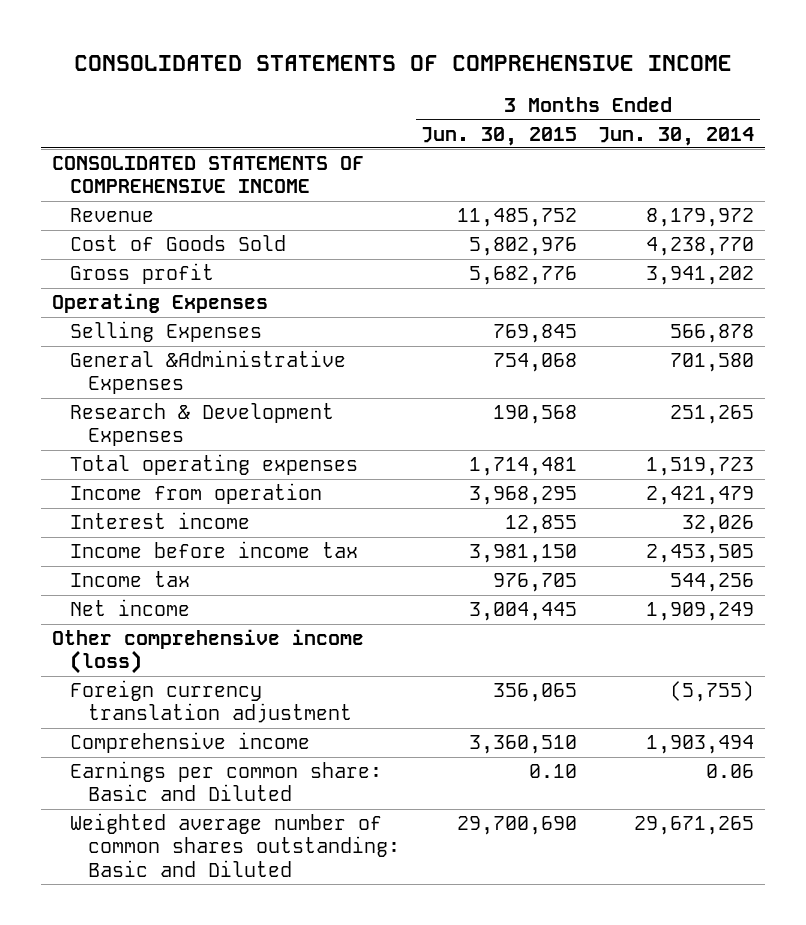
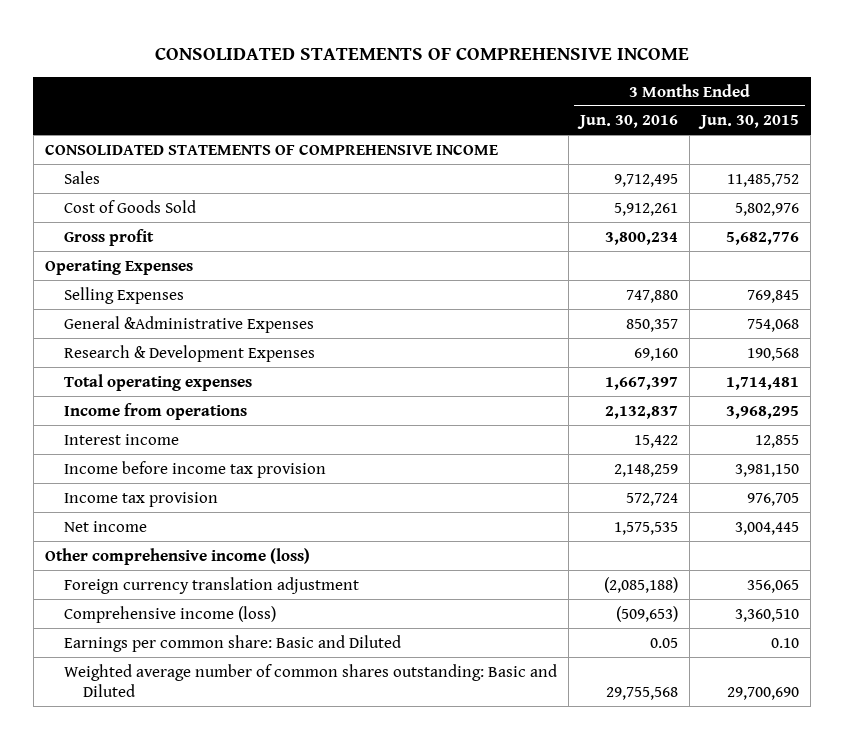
[598,126,755,146] Jun. 30, 2014 -> none
none -> [576,115,678,130] Jun. 30, 2016
[70,208,155,223] Revenue -> [63,170,100,184] Sales
[70,483,323,505] Income from operation -> [63,402,247,420] Income from operations
[70,541,359,559] Income before income tax -> [63,460,326,478] Income before income tax provision
[70,571,191,588] Income tax -> [63,491,218,507] Income tax provision
[70,732,311,754] Comprehensive income -> [63,605,276,623] Comprehensive income (loss)

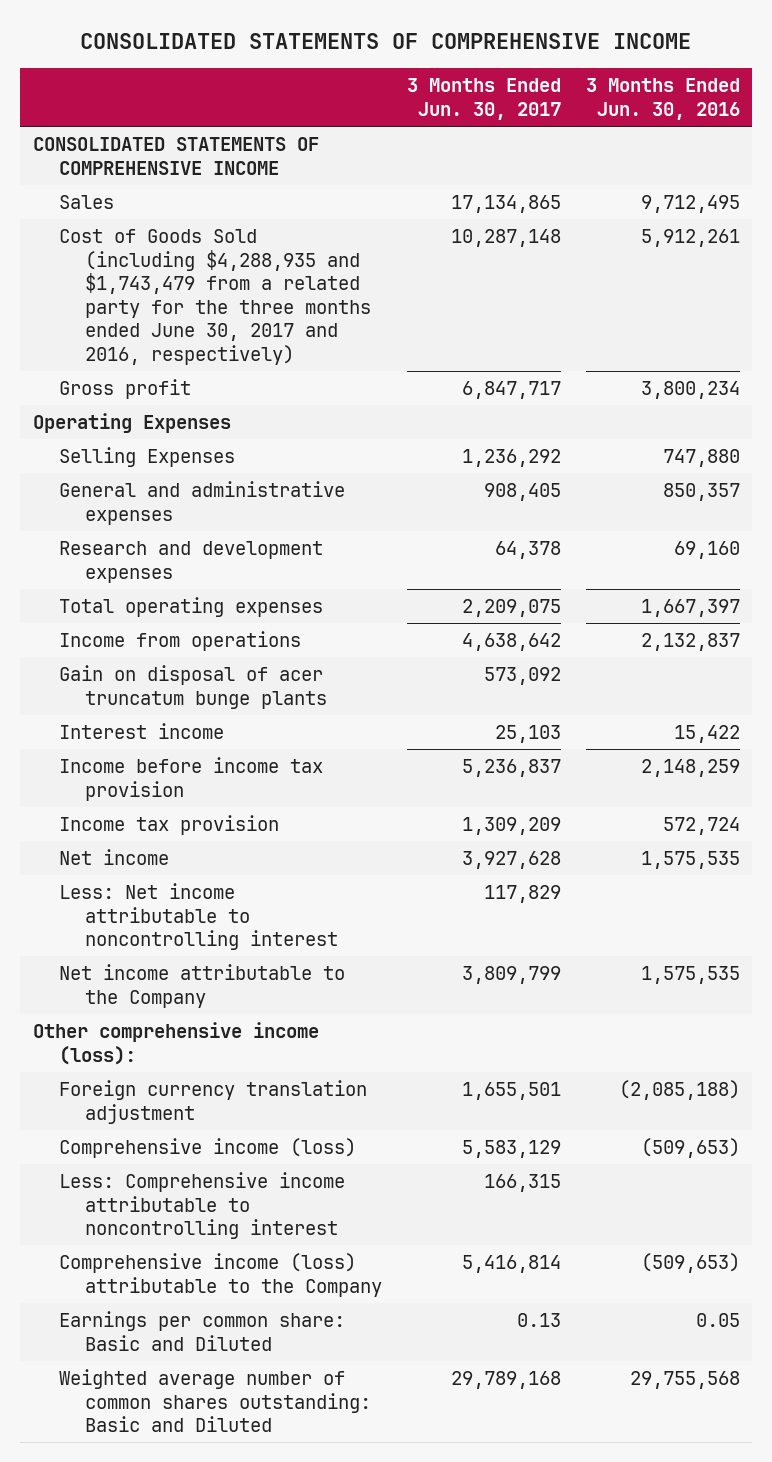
[698,115,800,130] Jun. 30, 2015 -> none
none -> [406,78,561,120] 3 Months Ended Jun. 30, 2017
[63,199,196,213] Cost of Goods Sold -> [58,229,371,365] Cost of Goods Sold (including $4,288,935 and $1,743,479 from a related party for the three months ended June 30, 2017 and 2016, respectively)
[63,315,314,333] General &Administrative Expenses -> [58,481,345,525] General and administrative expenses
[63,344,315,362] Research & Development Expenses -> [58,541,323,583] Research and development expenses
none -> [58,665,327,709] Gain on disposal of acer truncatum bunge plants
none -> [58,883,338,951] Less: Net income attributable to noncontrolling interest
none -> [58,964,345,1008] Net income attributable to the Company
[44,547,310,565] Other comprehensive income (loss) -> [32,1022,319,1065] Other comprehensive income (loss):
none -> [58,1172,345,1240] Less: Comprehensive income attributable to noncontrolling interest
none -> [58,1253,382,1297] Comprehensive income (loss) attributable to the Company

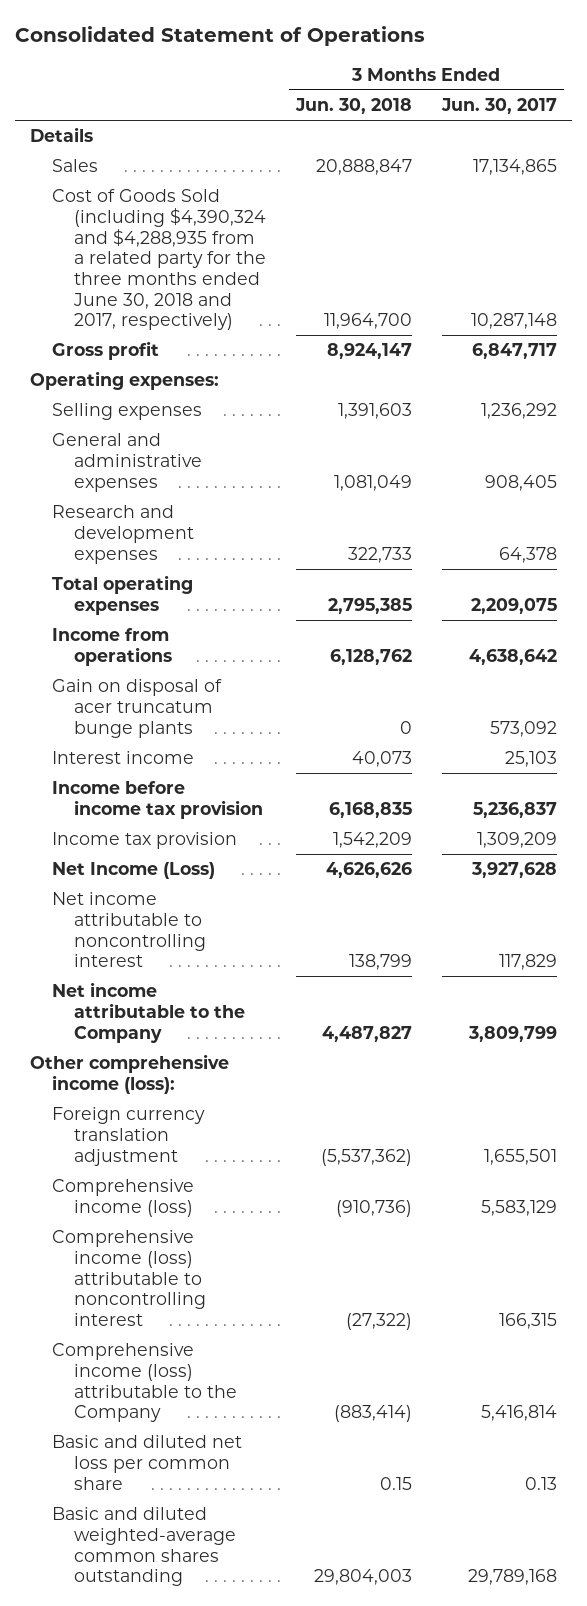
[80,33,692,50] CONSOLIDATED STATEMENTS OF COMPREHENSIVE INCOME -> [15,26,426,47] Consolidated Statement of Operations
[585,78,740,120] 3 Months Ended Jun. 30, 2016 -> none
none -> [295,98,413,115] Jun. 30, 2018
[32,137,319,175] CONSOLIDATED STATEMENTS OF COMPREHENSIVE INCOME -> none
none -> [30,127,94,143] Details
[58,229,371,365] Cost of Goods Sold (including $4,288,935 and $1,743,479 from a related party for the three months ended June 30, 2017 and 2016, respectively) -> [52,189,267,331] Cost of Goods Sold (including $4,390,324 and $4,288,935 from a related party for the three months ended June 30, 2018 and 2017, respectively)
[32,413,231,434] Operating Expenses -> [30,371,220,391] Operating expenses:
[58,447,235,468] Selling Expenses -> [52,403,203,421] Selling expenses
[58,849,169,866] Net income -> [52,862,216,880] Net Income (Loss)
[58,883,338,951] Less: Net income attributable to noncontrolling interest -> [52,892,207,968] Net income attributable to noncontrolling interest
[58,1172,345,1240] Less: Comprehensive income attributable to noncontrolling interest -> [52,1230,207,1326] Comprehensive income (loss) attributable to noncontrolling interest
[58,1311,345,1351] Earnings per common share: Basic and Diluted -> [52,1435,243,1490] Basic and diluted net loss per common share
[58,1369,371,1433] Weighted average number of common shares outstanding: Basic and Diluted -> [52,1507,237,1587] Basic and diluted weighted-average common shares outstanding

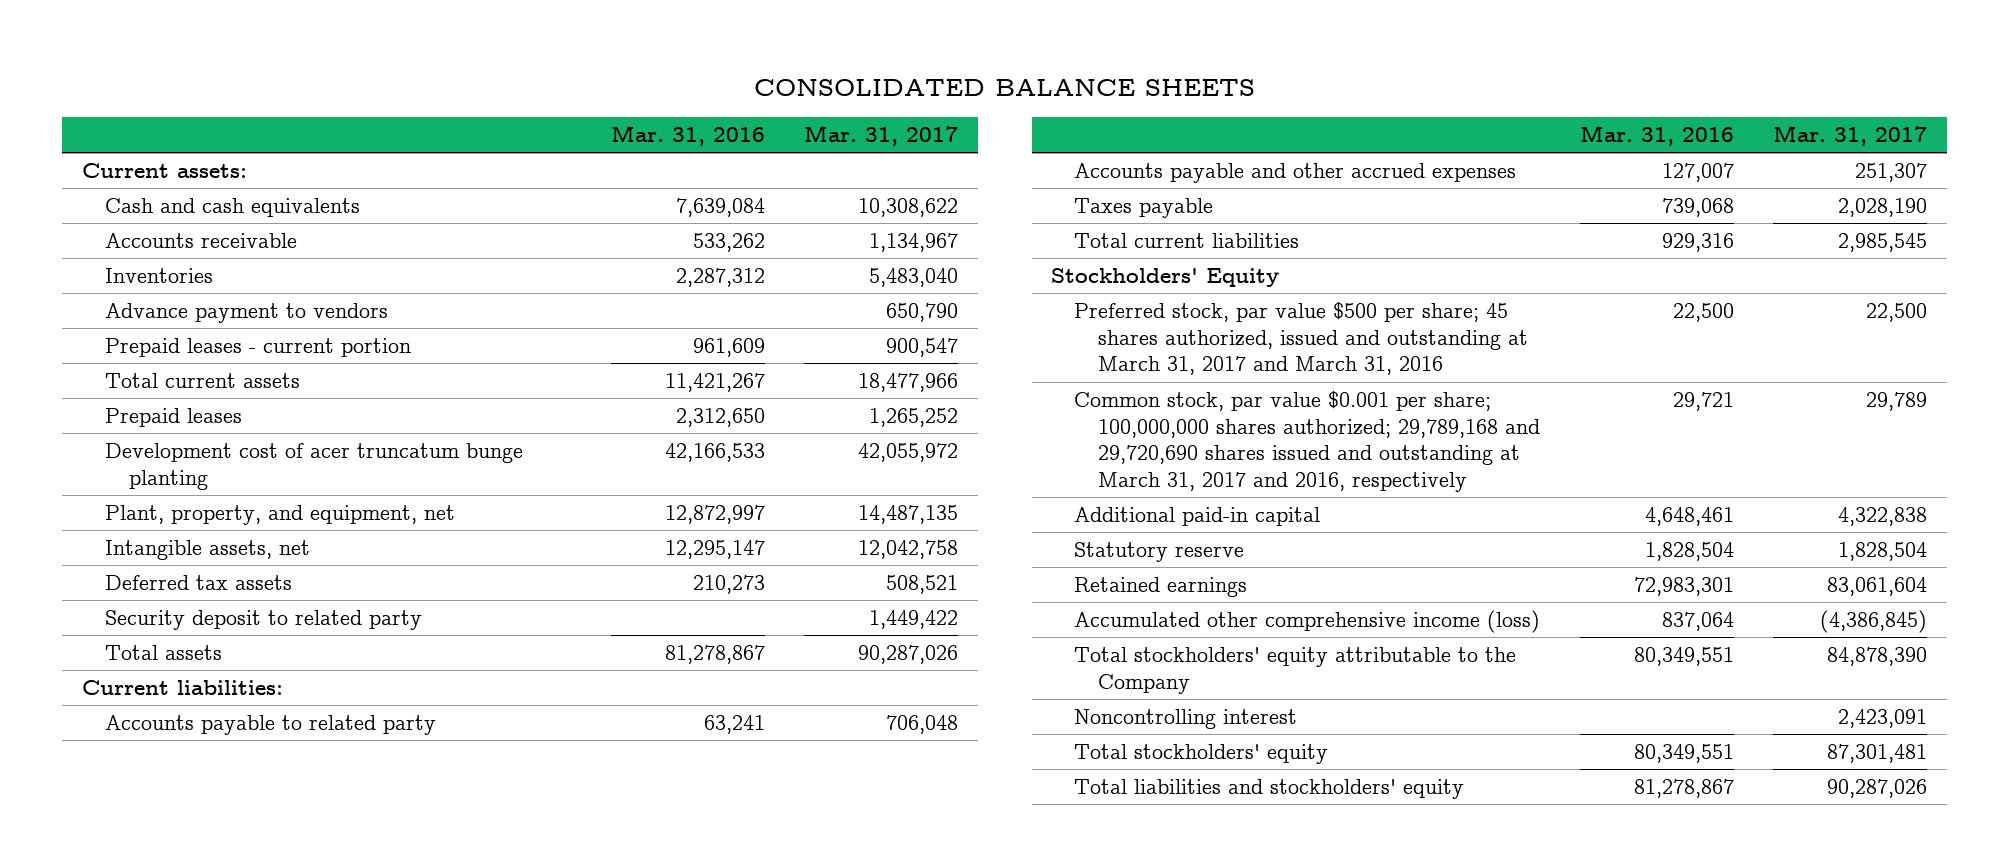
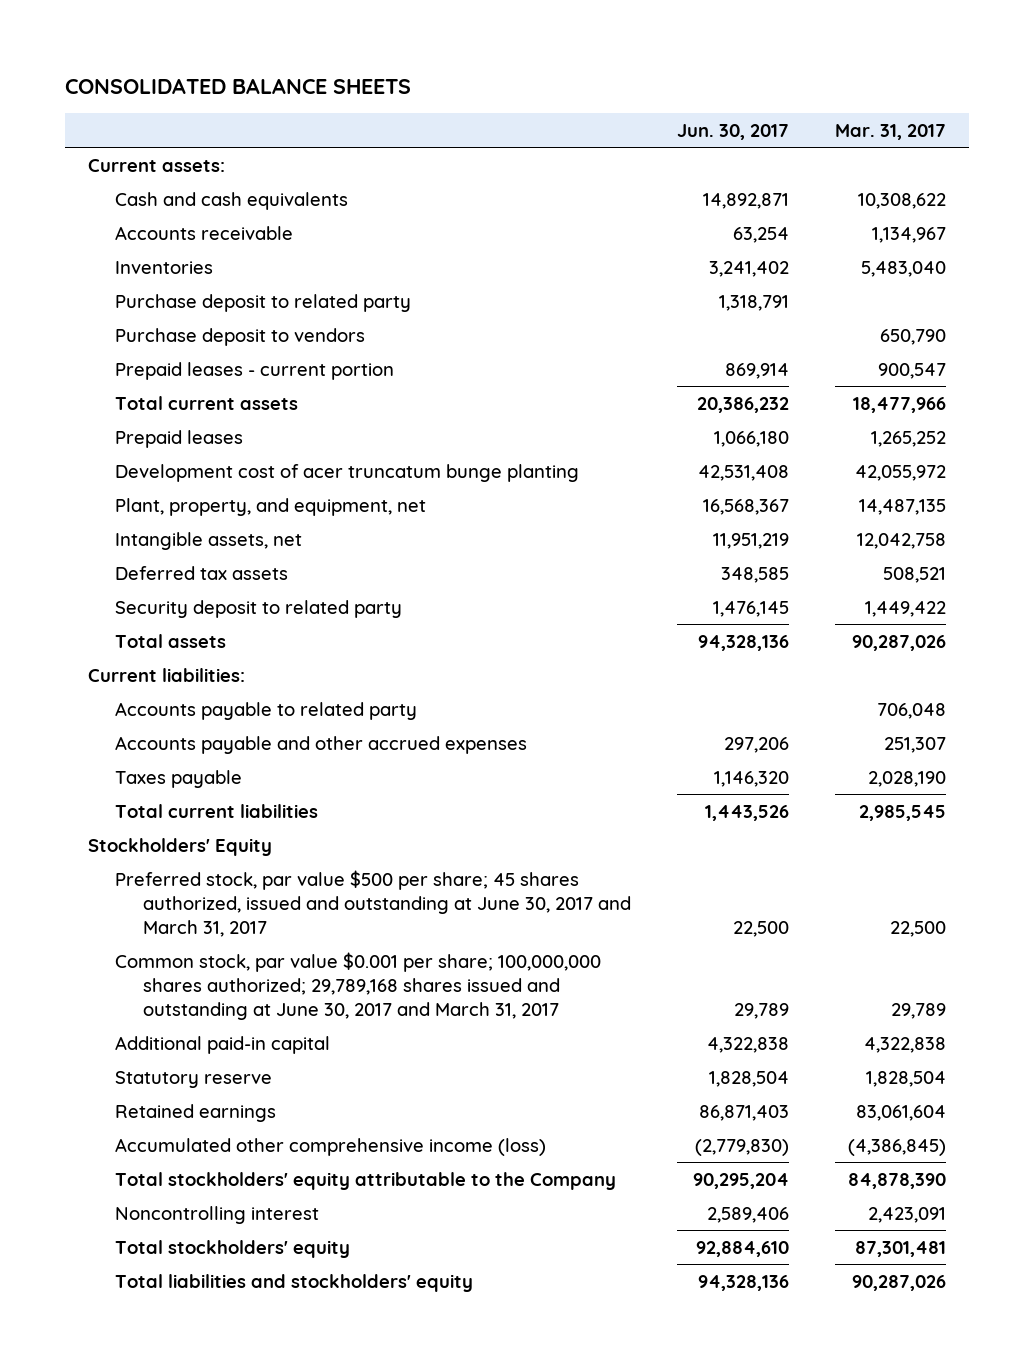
[610,125,765,147] Mar. 31, 2016 -> none
none -> [676,123,789,140] Jun. 30, 2017
none -> [115,293,412,312] Purchase deposit to related party
[105,303,389,324] Advance payment to vendors -> [115,327,366,346] Purchase deposit to vendors
[1074,302,1528,376] Preferred stock, par value $500 per share; 45 shares authorized, issued and outstanding at March 31, 2017 and March 31, 2016 -> [115,869,631,937] Preferred stock, par value $500 per share; 45 shares authorized, issued and outstanding at June 30, 2017 and March 31, 2017
[1074,391,1540,493] Common stock, par value $0.001 per share; 100,000,000 shares authorized; 29,789,168 and 29,720,690 shares issued and outstanding at March 31, 2017 and 2016, respectively -> [115,951,602,1020] Common stock, par value $0.001 per share; 100,000,000 shares authorized; 29,789,168 shares issued and outstanding at June 30, 2017 and March 31, 2017

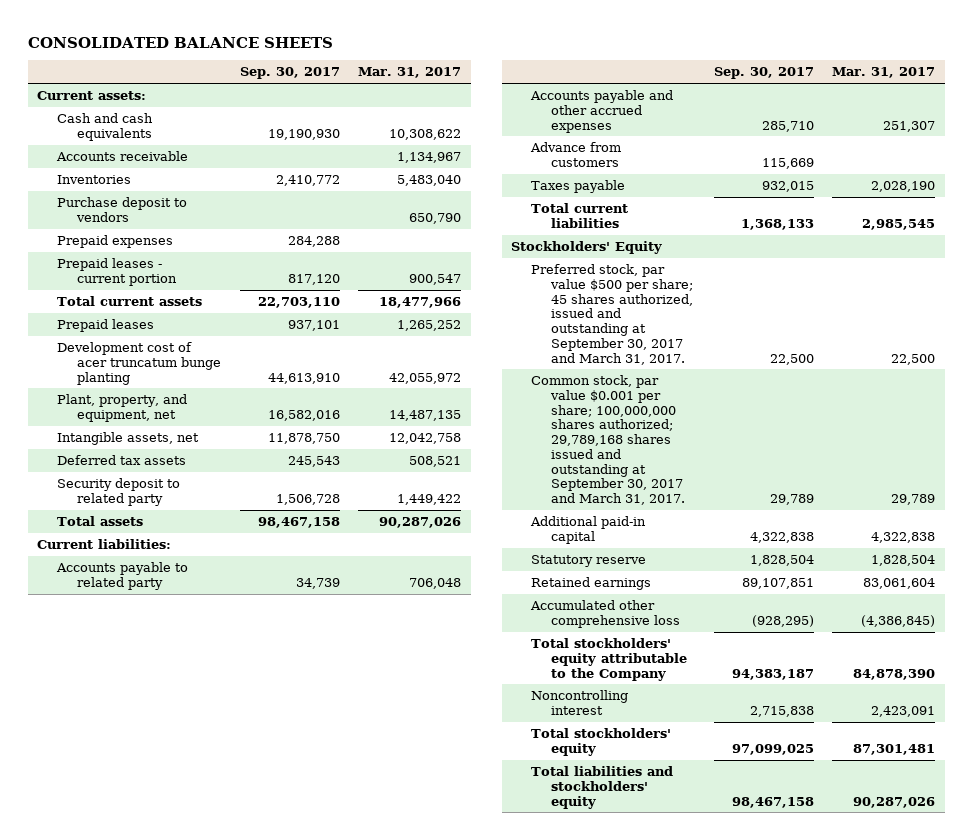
[676,123,789,140] Jun. 30, 2017 -> none
none -> [239,67,340,80] Sep. 30, 2017
[115,293,412,312] Purchase deposit to related party -> none
none -> [57,235,174,249] Prepaid expenses
none -> [530,142,622,167] Advance from customers
[115,869,631,937] Preferred stock, par value $500 per share; 45 shares authorized, issued and outstanding at June 30, 2017 and March 31, 2017 -> [531,264,693,365] Preferred stock, par value $500 per share; 45 shares authorized, issued and outstanding at September 30, 2017 and March 31, 2017.
[115,951,602,1020] Common stock, par value $0.001 per share; 100,000,000 shares authorized; 29,789,168 shares issued and outstanding at June 30, 2017 and March 31, 2017 -> [531,375,685,506] Common stock, par value $0.001 per share; 100,000,000 shares authorized; 29,789,168 shares issued and outstanding at September 30, 2017 and March 31, 2017.
[115,1137,547,1156] Accumulated other comprehensive income (loss) -> [530,600,680,628] Accumulated other comprehensive loss

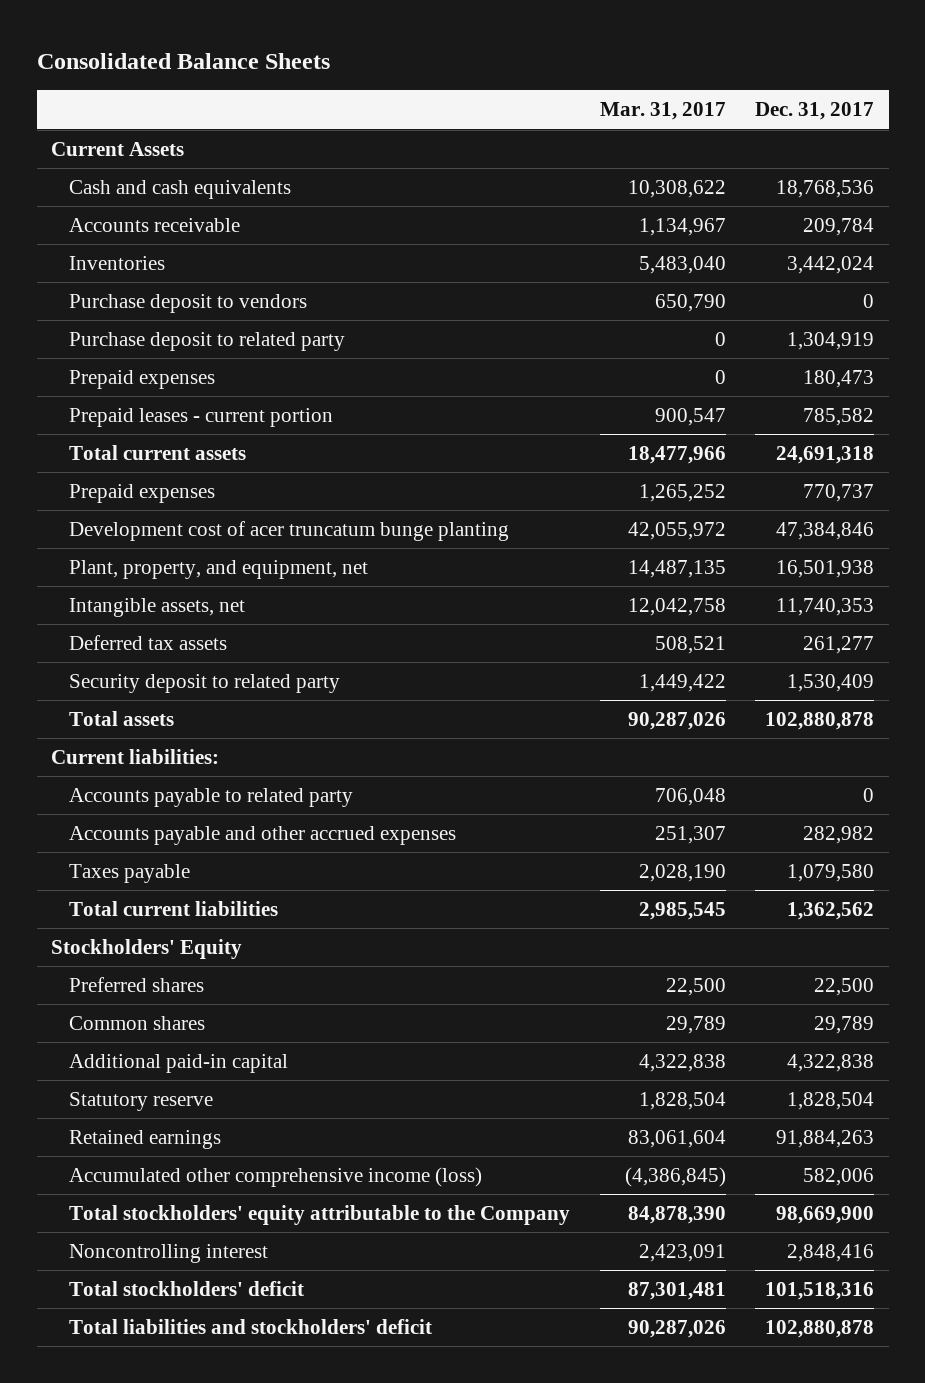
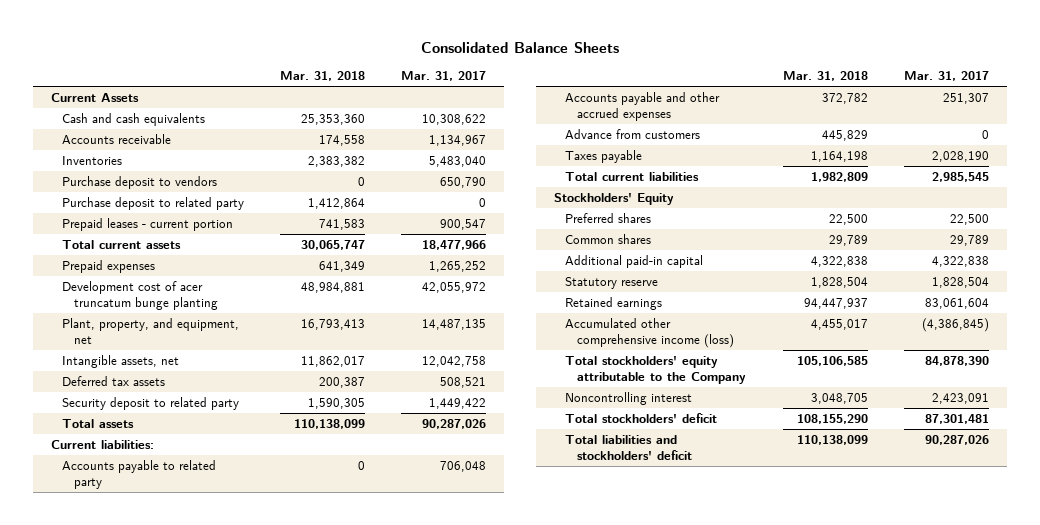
[754,102,874,121] Dec. 31, 2017 -> none
none -> [280,71,366,82] Mar. 31, 2018
[69,370,216,390] Prepaid expenses -> none
none -> [565,128,701,139] Advance from customers

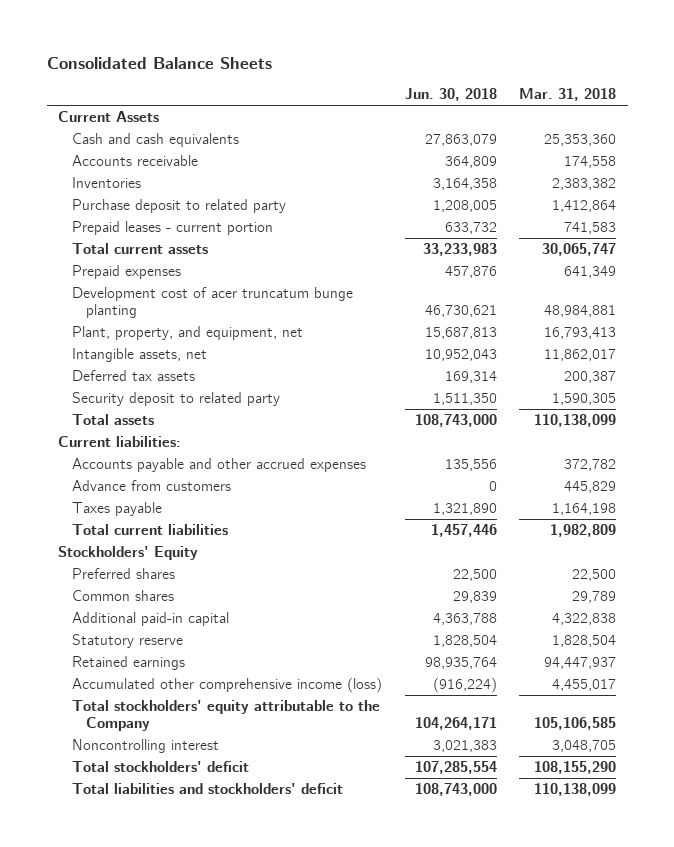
[401,71,487,82] Mar. 31, 2017 -> none
none -> [404,88,497,102] Jun. 30, 2018
[62,175,218,189] Purchase deposit to vendors -> none
[62,459,217,489] Accounts payable to related party -> none

